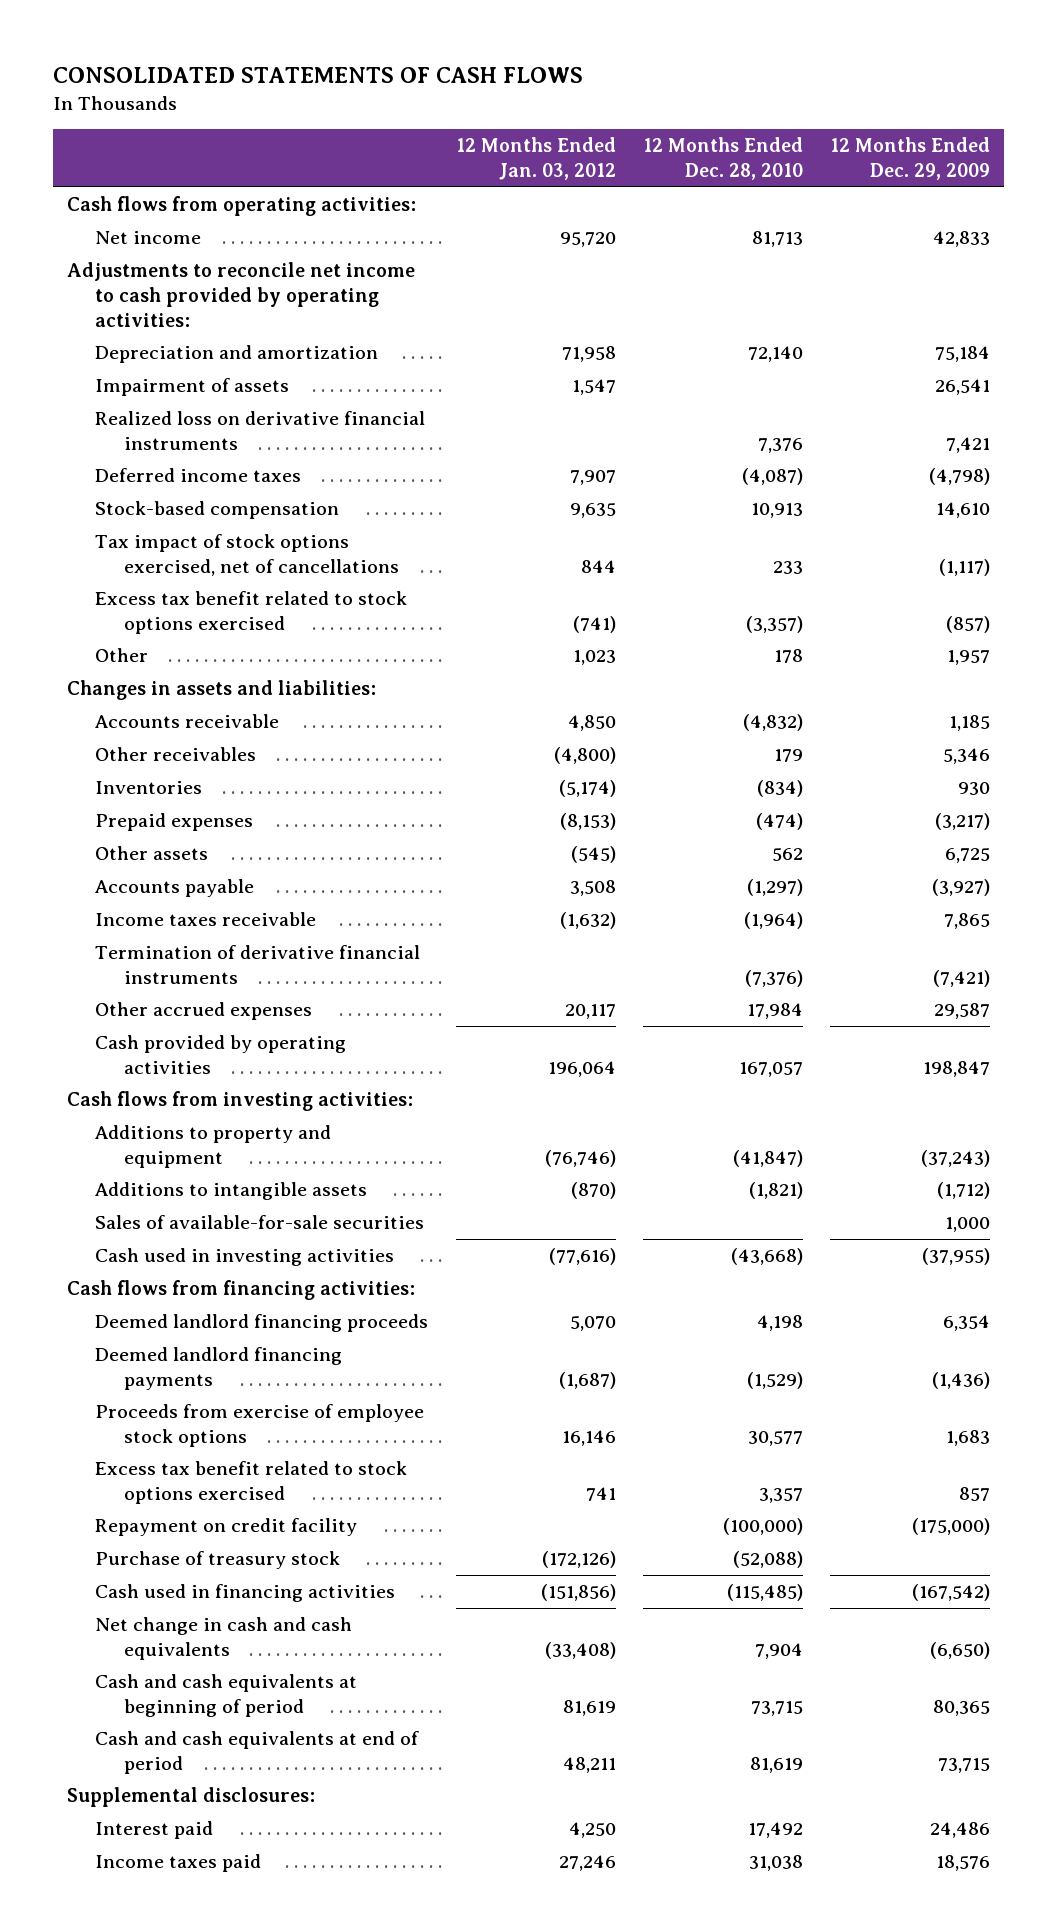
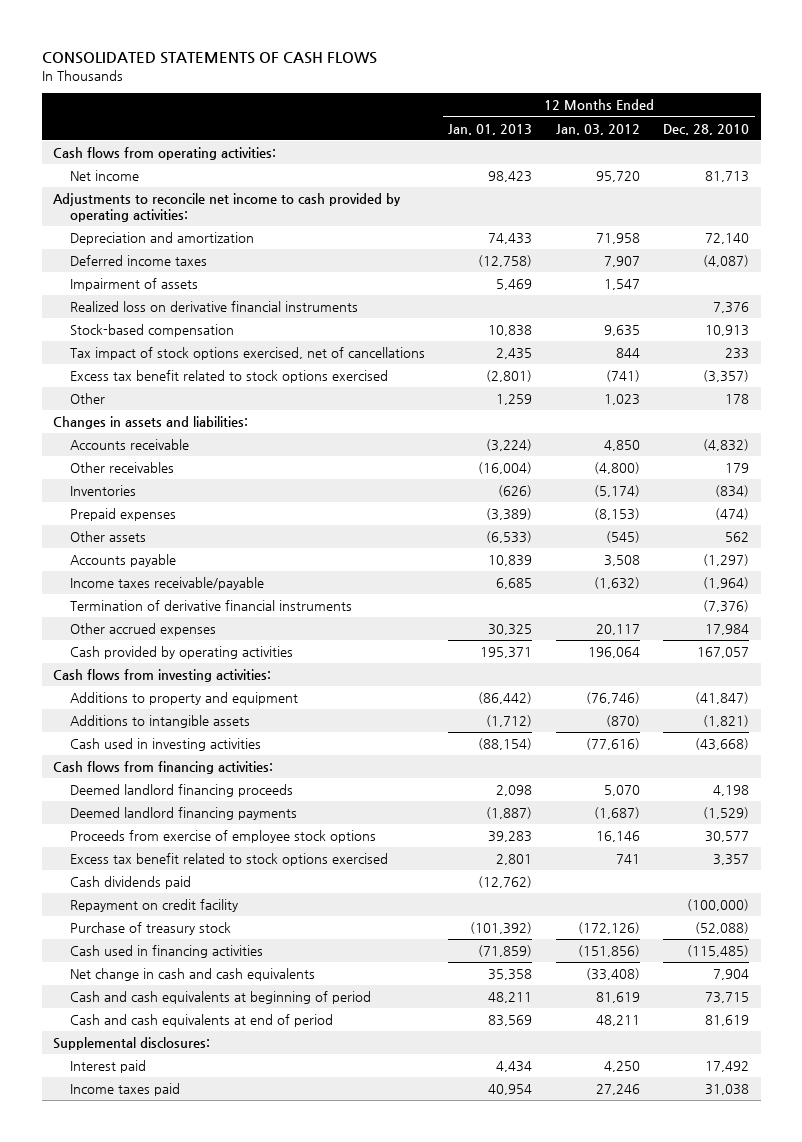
[830,137,991,181] 12 Months Ended Dec. 29, 2009 -> none
none -> [448,123,533,135] Jan. 01, 2013
[95,468,302,483] Deferred income taxes -> [70,255,208,267] Deferred income taxes
[95,912,317,927] Income taxes receivable -> [70,577,265,591] Income taxes receivable/payable
[95,1215,425,1230] Sales of available-for-sale securities -> none
none -> [70,876,192,890] Cash dividends paid

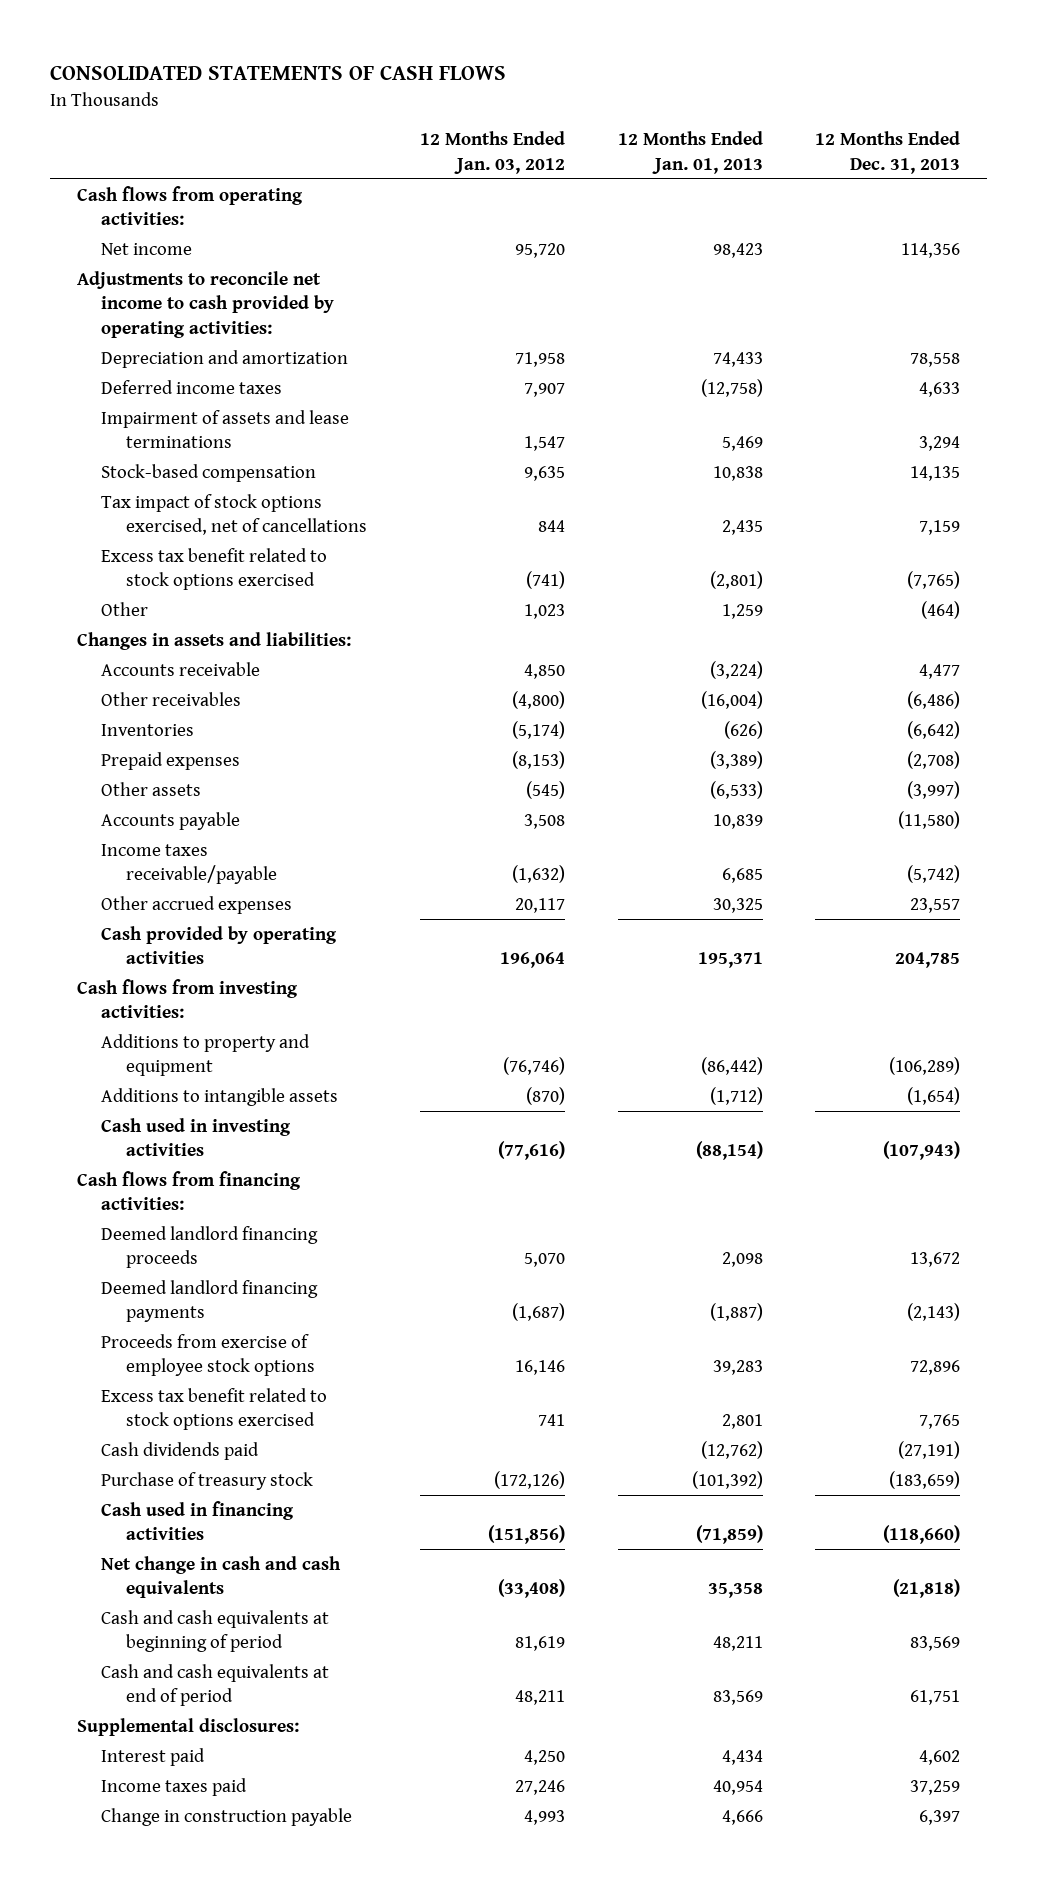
[663,123,750,135] Dec. 28, 2010 -> none
none -> [815,131,961,174] 12 Months Ended Dec. 31, 2013
[70,301,359,313] Realized loss on derivative financial instruments -> none
[70,278,199,292] Impairment of assets -> [101,409,350,449] Impairment of assets and lease terminations
[70,600,353,612] Termination of derivative financial instruments -> none
[70,899,239,913] Repayment on credit facility -> none
none -> [101,1807,353,1826] Change in construction payable

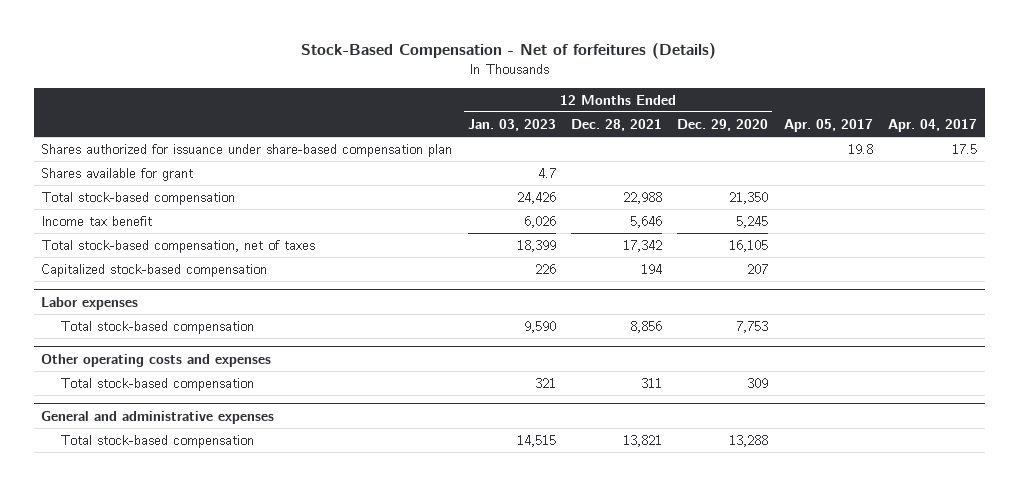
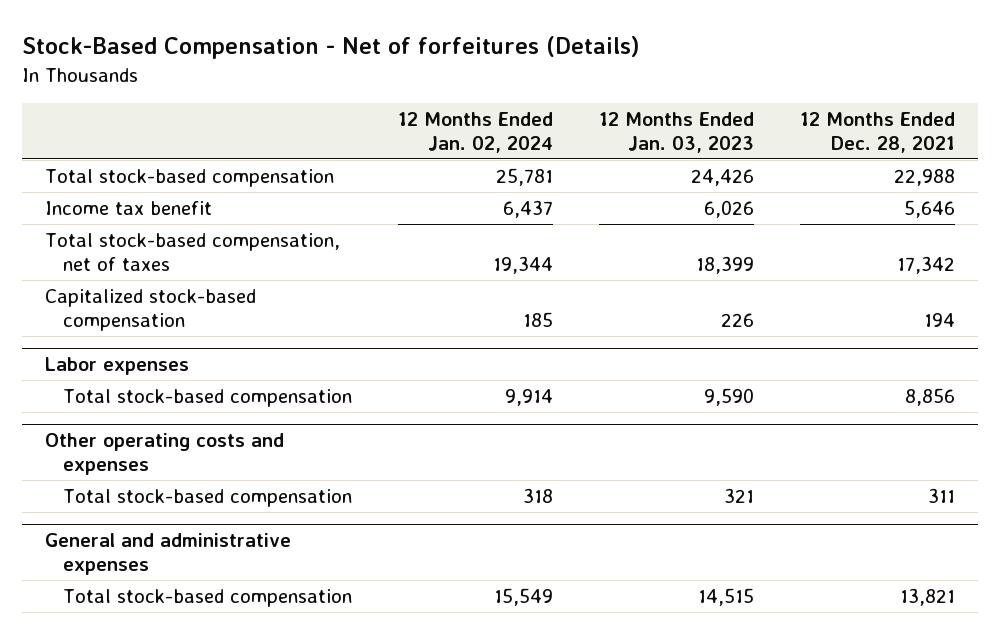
[677,118,769,131] Dec. 29, 2020 -> none
[783,118,873,132] Apr. 05, 2017 -> none
[888,118,978,132] Apr. 04, 2017 -> none
none -> [398,111,554,153] 12 Months Ended Jan. 02, 2024
[41,143,453,157] Shares authorized for issuance under share-based compensation plan -> none
[41,167,194,181] Shares available for grant -> none

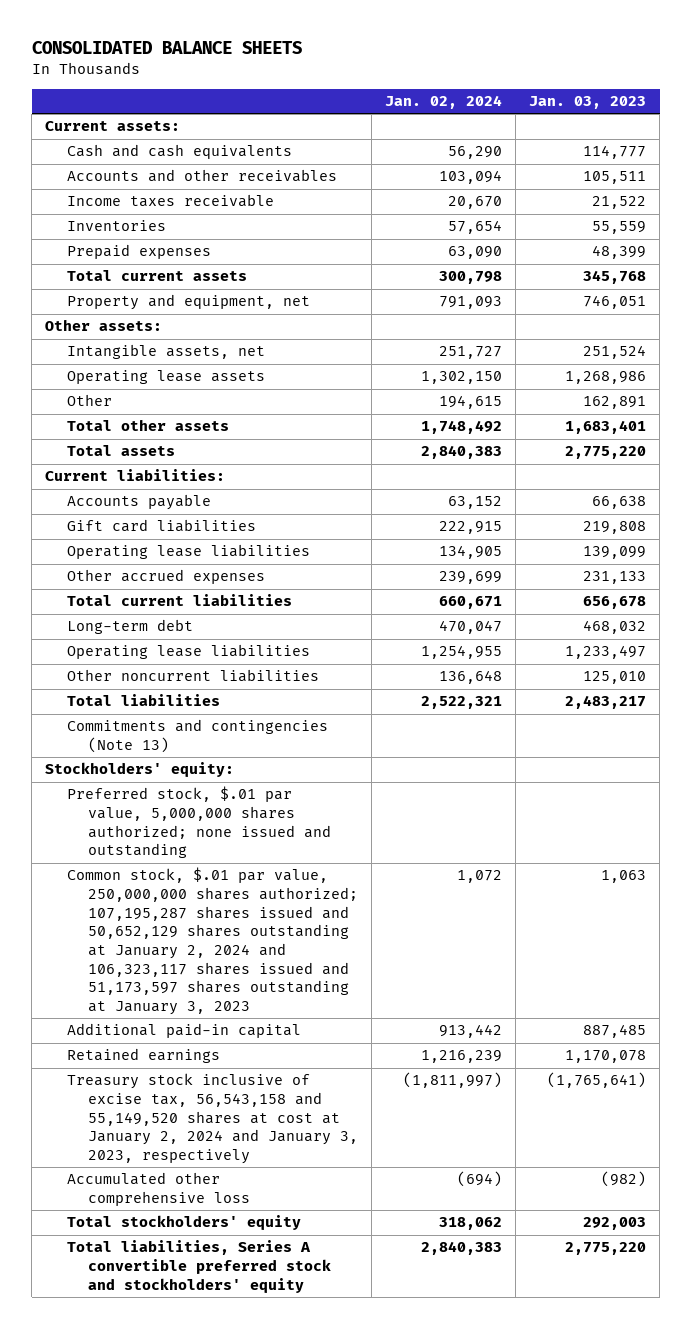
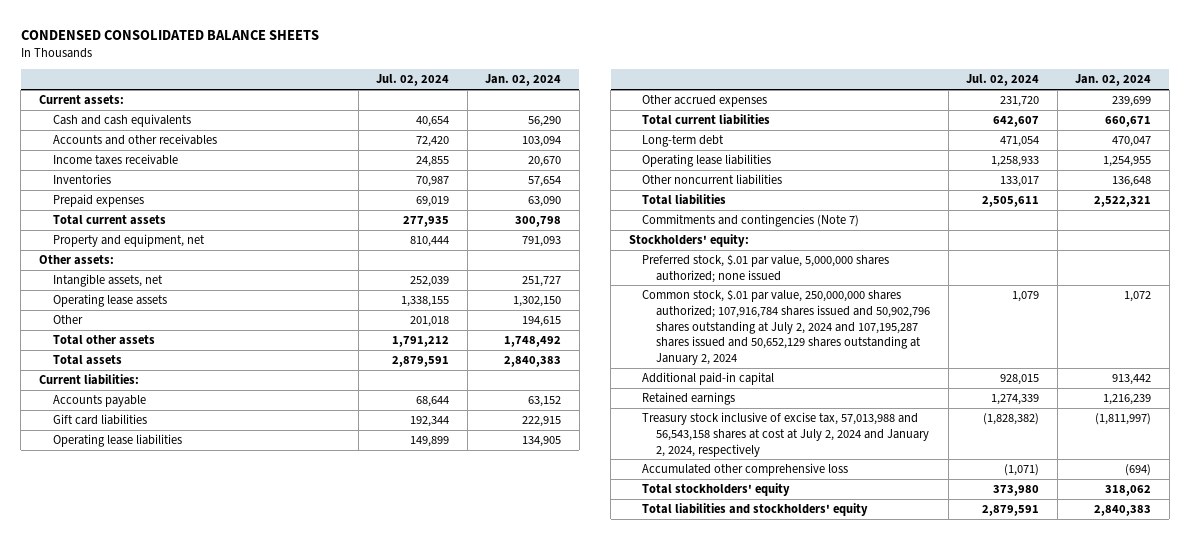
[31,41,302,55] CONSOLIDATED BALANCE SHEETS -> [20,30,319,41] CONDENSED CONSOLIDATED BALANCE SHEETS
[529,96,647,110] Jan. 03, 2023 -> none
none -> [376,74,450,87] Jul. 02, 2024
[66,719,328,754] Commitments and contingencies (Note 13) -> [642,213,860,227] Commitments and contingencies (Note 7)
[66,786,332,859] Preferred stock, $.01 par value, 5,000,000 shares authorized; none issued and outstanding -> [642,253,890,283] Preferred stock, $.01 par value, 5,000,000 shares authorized; none issued
[66,867,359,1015] Common stock, $.01 par value, 250,000,000 shares authorized; 107,195,287 shares issued and 50,652,129 shares outstanding at January 2, 2024 and 106,323,117 shares issued and 51,173,597 shares outstanding at January 3, 2023 -> [642,288,931,366] Common stock, $.01 par value, 250,000,000 shares authorized; 107,916,784 shares issued and 50,902,796 shares outstanding at July 2, 2024 and 107,195,287 shares issued and 50,652,129 shares outstanding at January 2, 2024
[66,1073,359,1165] Treasury stock inclusive of excise tax, 56,543,158 and 55,149,520 shares at cost at January 2, 2024 and January 3, 2023, respectively -> [642,411,930,457] Treasury stock inclusive of excise tax, 57,013,988 and 56,543,158 shares at cost at July 2, 2024 and January 2, 2024, respectively
[66,1240,332,1293] Total liabilities, Series A convertible preferred stock and stockholders' equity -> [642,502,869,516] Total liabilities and stockholders' equity

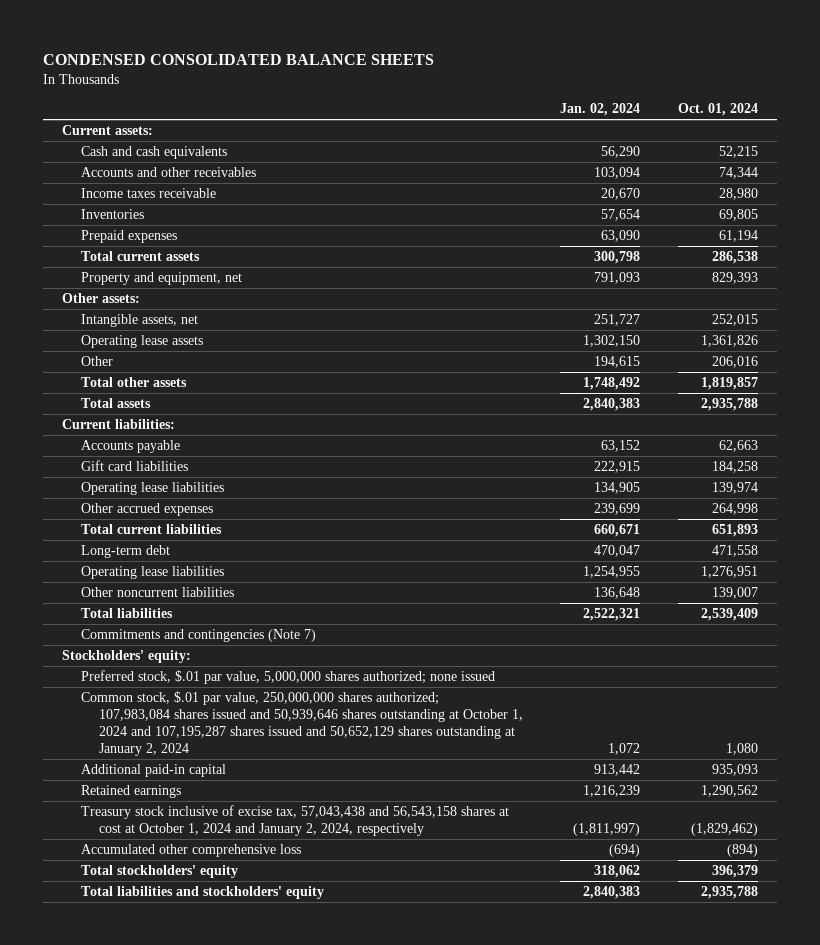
[376,74,450,87] Jul. 02, 2024 -> none
none -> [677,103,758,117] Oct. 01, 2024
[642,288,931,366] Common stock, $.01 par value, 250,000,000 shares authorized; 107,916,784 shares issued and 50,902,796 shares outstanding at July 2, 2024 and 107,195,287 shares issued and 50,652,129 shares outstanding at January 2, 2024 -> [80,691,524,756] Common stock, $.01 par value, 250,000,000 shares authorized; 107,983,084 shares issued and 50,939,646 shares outstanding at October 1, 2024 and 107,195,287 shares issued and 50,652,129 shares outstanding at January 2, 2024
[642,411,930,457] Treasury stock inclusive of excise tax, 57,013,988 and 56,543,158 shares at cost at July 2, 2024 and January 2, 2024, respectively -> [80,805,509,837] Treasury stock inclusive of excise tax, 57,043,438 and 56,543,158 shares at cost at October 1, 2024 and January 2, 2024, respectively

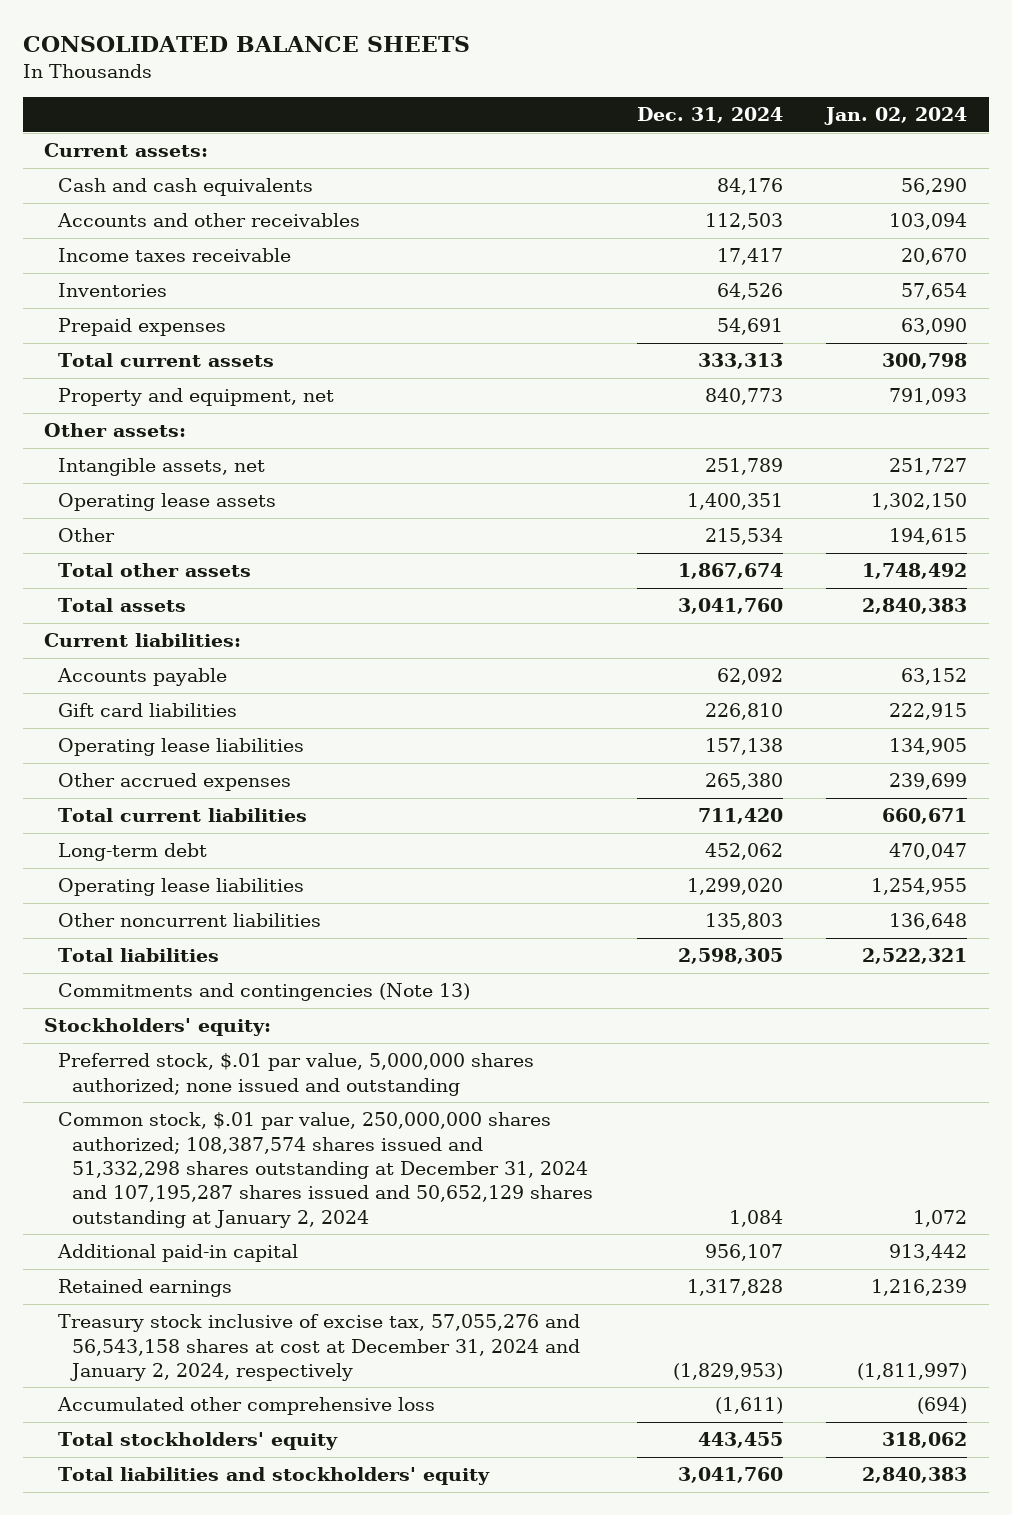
[43,54,435,66] CONDENSED CONSOLIDATED BALANCE SHEETS -> [22,36,470,53] CONSOLIDATED BALANCE SHEETS
[677,103,758,117] Oct. 01, 2024 -> none
none -> [636,107,783,124] Dec. 31, 2024
[80,629,316,643] Commitments and contingencies (Note 7) -> [58,983,471,1002] Commitments and contingencies (Note 13)
[80,670,495,685] Preferred stock, $.01 par value, 5,000,000 shares authorized; none issued -> [58,1053,535,1096] Preferred stock, $.01 par value, 5,000,000 shares authorized; none issued and outstanding
[80,691,524,756] Common stock, $.01 par value, 250,000,000 shares authorized; 107,983,084 shares issued and 50,939,646 shares outstanding at October 1, 2024 and 107,195,287 shares issued and 50,652,129 shares outstanding at January 2, 2024 -> [58,1112,594,1228] Common stock, $.01 par value, 250,000,000 shares authorized; 108,387,574 shares issued and 51,332,298 shares outstanding at December 31, 2024 and 107,195,287 shares issued and 50,652,129 shares outstanding at January 2, 2024
[80,805,509,837] Treasury stock inclusive of excise tax, 57,043,438 and 56,543,158 shares at cost at October 1, 2024 and January 2, 2024, respectively -> [58,1314,581,1381] Treasury stock inclusive of excise tax, 57,055,276 and 56,543,158 shares at cost at December 31, 2024 and January 2, 2024, respectively

